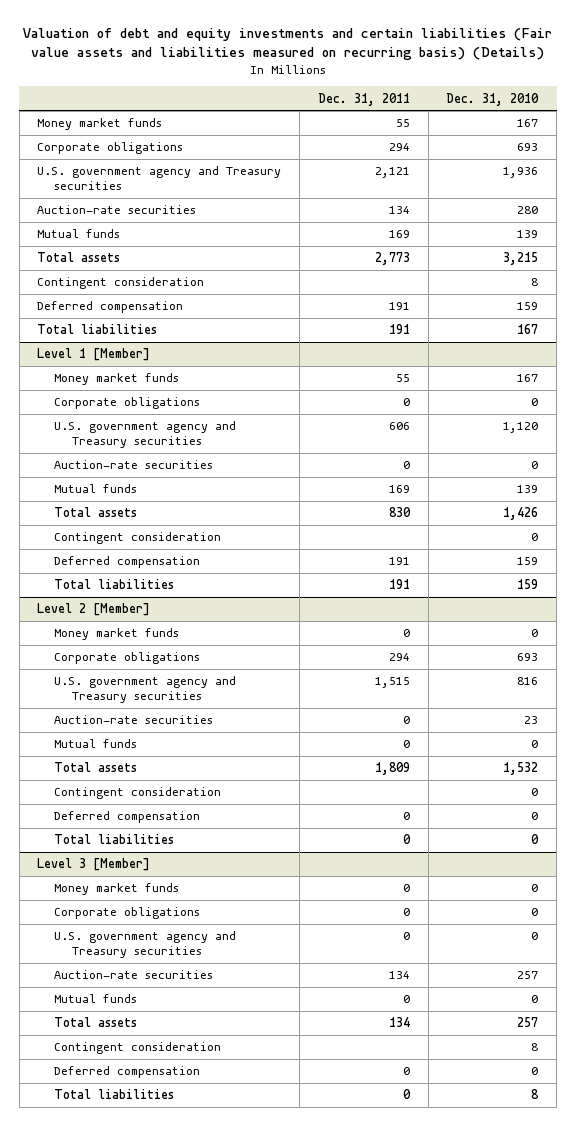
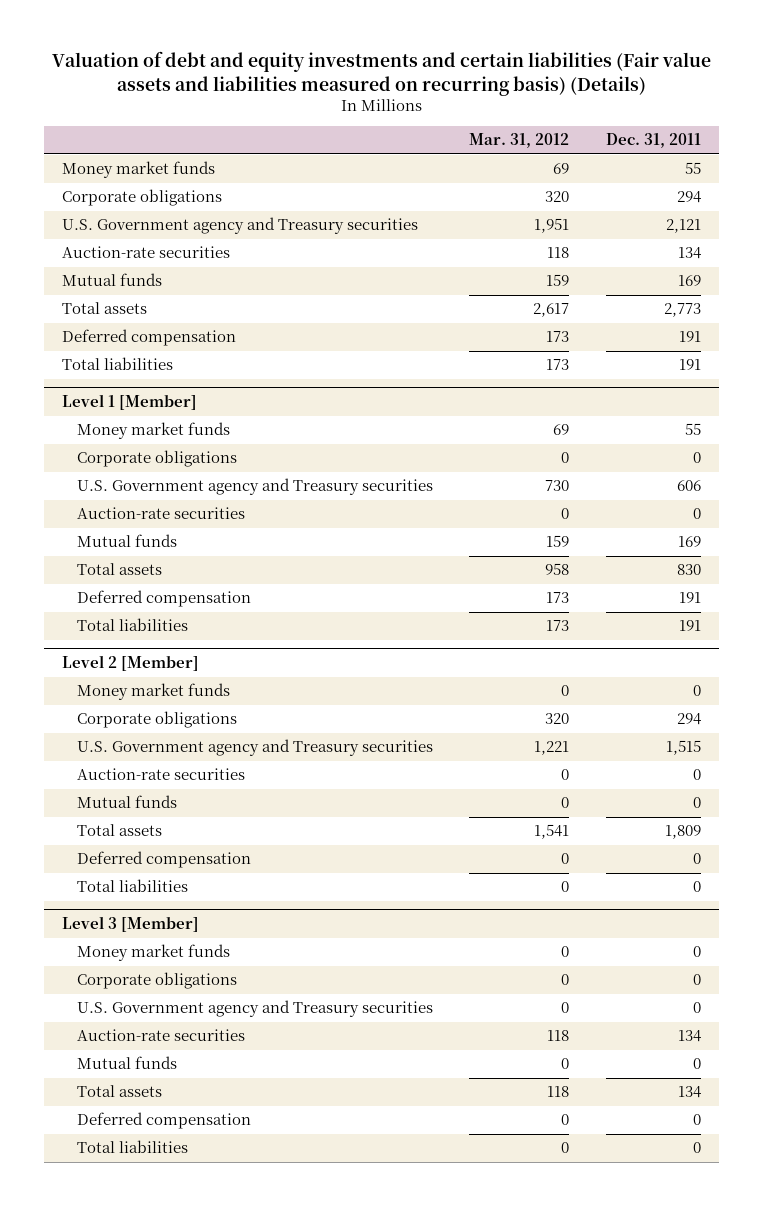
[446,92,540,106] Dec. 31, 2010 -> none
none -> [469,133,570,149] Mar. 31, 2012
[37,166,282,190] U.S. government agency and Treasury securities -> [62,217,419,235] U.S. Government agency and Treasury securities
[37,277,205,290] Contingent consideration -> none
[54,421,237,448] U.S. government agency and Treasury securities -> [76,478,433,496] U.S. Government agency and Treasury securities
[54,532,222,545] Contingent consideration -> none
[54,676,237,703] U.S. government agency and Treasury securities -> [76,739,433,757] U.S. Government agency and Treasury securities
[54,787,222,800] Contingent consideration -> none
[54,931,237,958] U.S. government agency and Treasury securities -> [76,1000,433,1018] U.S. Government agency and Treasury securities
[54,1042,222,1055] Contingent consideration -> none

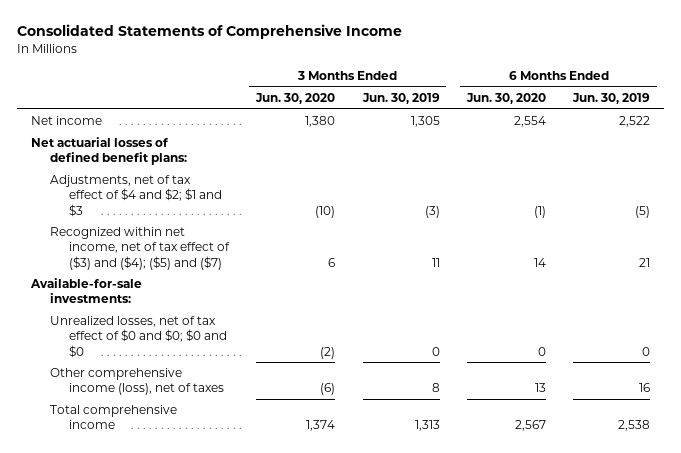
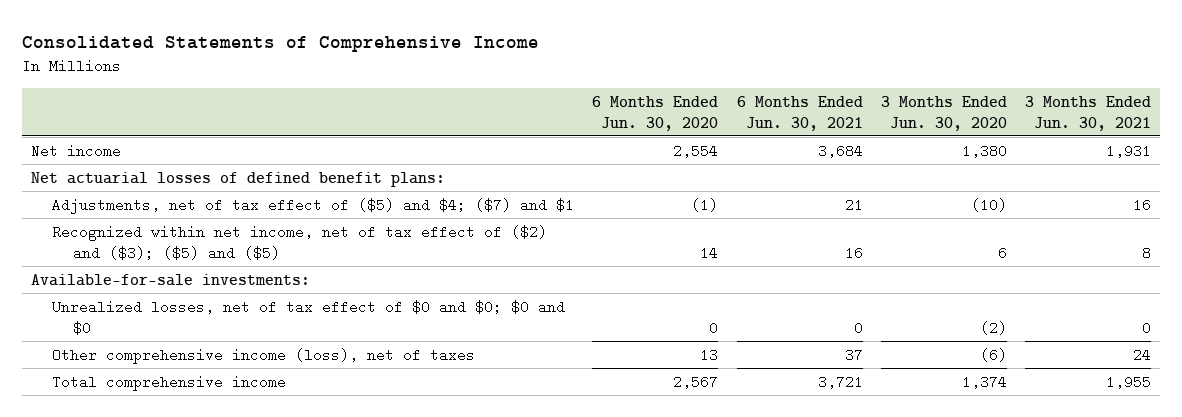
[361,93,440,105] Jun. 30, 2019 -> none
[572,93,651,105] Jun. 30, 2019 -> none
none -> [736,95,863,131] 6 Months Ended Jun. 30, 2021
none -> [1024,95,1151,131] 3 Months Ended Jun. 30, 2021
[49,175,222,217] Adjustments, net of tax effect of $4 and $2; $1 and $3 -> [52,197,575,214] Adjustments, net of tax effect of ($5) and $4; ($7) and $1
[49,227,230,270] Recognized within net income, net of tax effect of ($3) and ($4); ($5) and ($7) -> [52,224,548,260] Recognized within net income, net of tax effect of ($2) and ($3); ($5) and ($5)

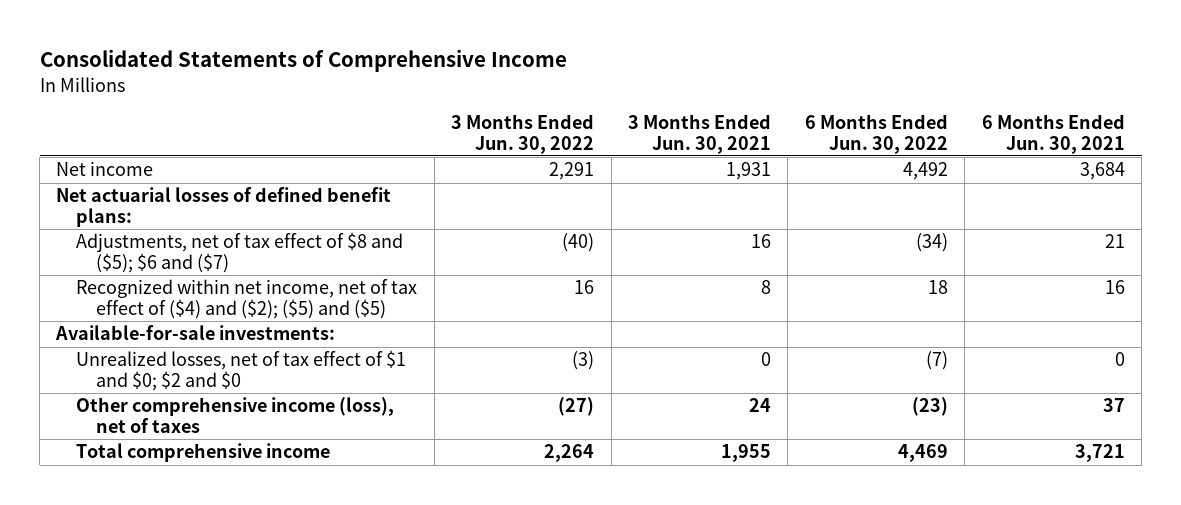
[592,95,719,131] 6 Months Ended Jun. 30, 2020 -> none
[880,95,1007,131] 3 Months Ended Jun. 30, 2020 -> none
none -> [451,114,595,154] 3 Months Ended Jun. 30, 2022
none -> [804,114,948,154] 6 Months Ended Jun. 30, 2022
[52,197,575,214] Adjustments, net of tax effect of ($5) and $4; ($7) and $1 -> [76,232,404,274] Adjustments, net of tax effect of $8 and ($5); $6 and ($7)
[52,224,548,260] Recognized within net income, net of tax effect of ($2) and ($3); ($5) and ($5) -> [76,279,418,320] Recognized within net income, net of tax effect of ($4) and ($2); ($5) and ($5)
[52,299,566,335] Unrealized losses, net of tax effect of $0 and $0; $0 and $0 -> [76,350,407,392] Unrealized losses, net of tax effect of $1 and $0; $2 and $0

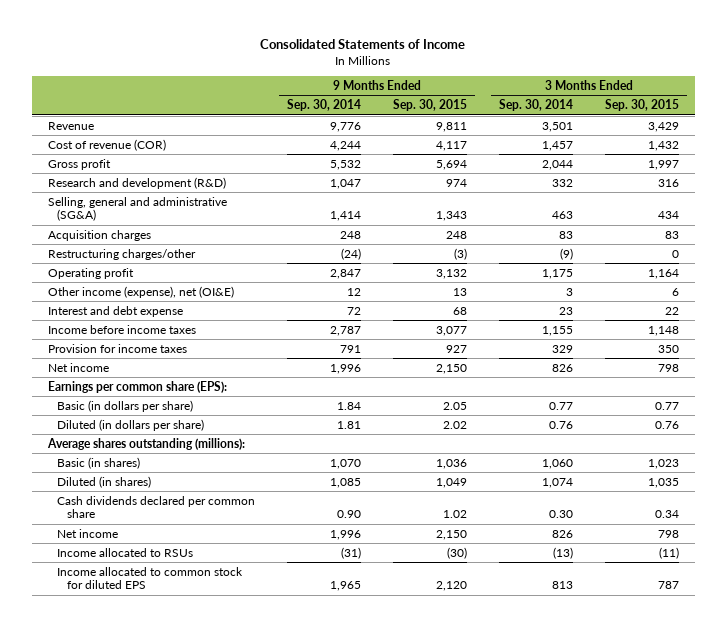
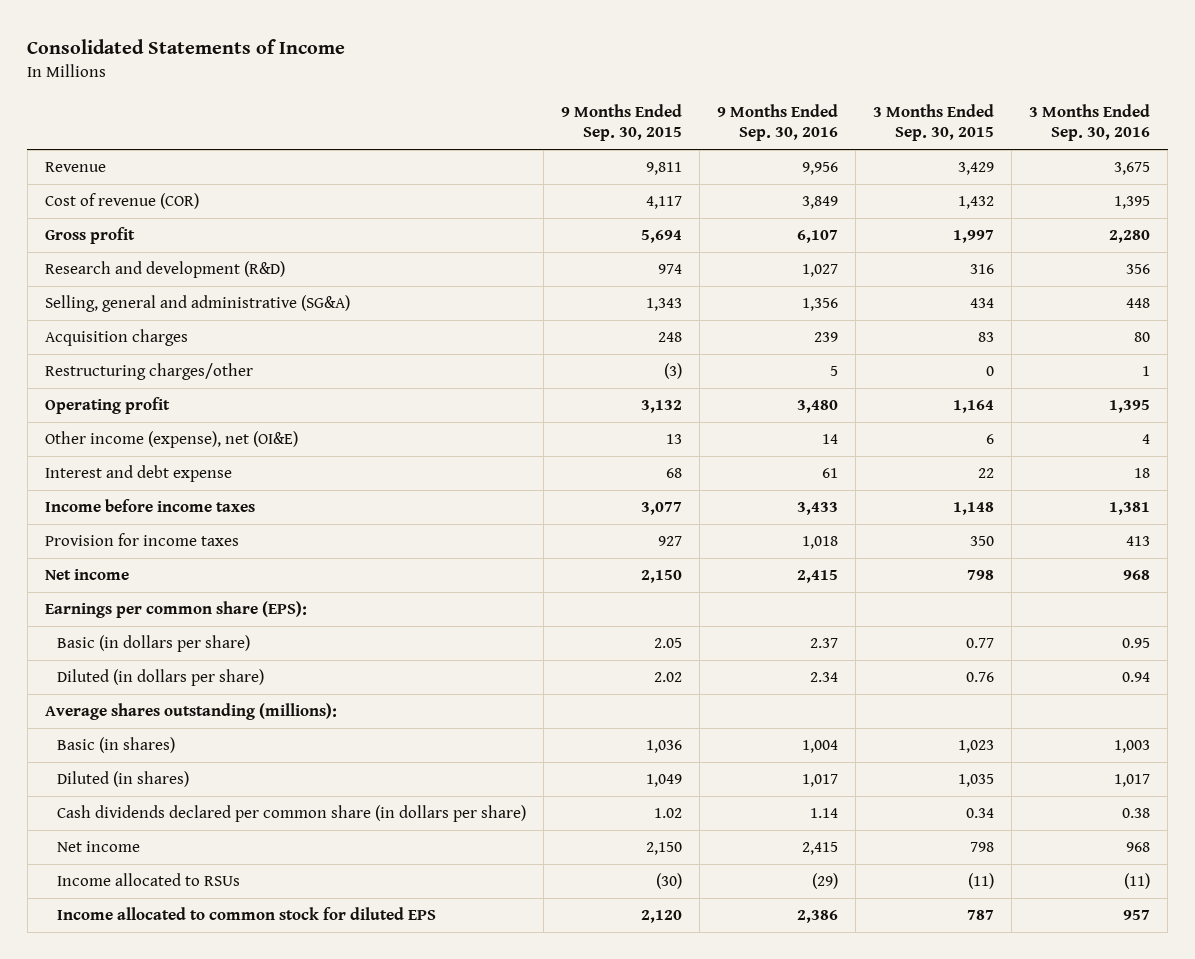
[287,99,362,112] Sep. 30, 2014 -> none
[498,99,573,112] Sep. 30, 2014 -> none
none -> [717,103,839,142] 9 Months Ended Sep. 30, 2016
none -> [1029,103,1151,142] 3 Months Ended Sep. 30, 2016
[57,495,256,519] Cash dividends declared per common share -> [57,805,527,823] Cash dividends declared per common share (in dollars per share)

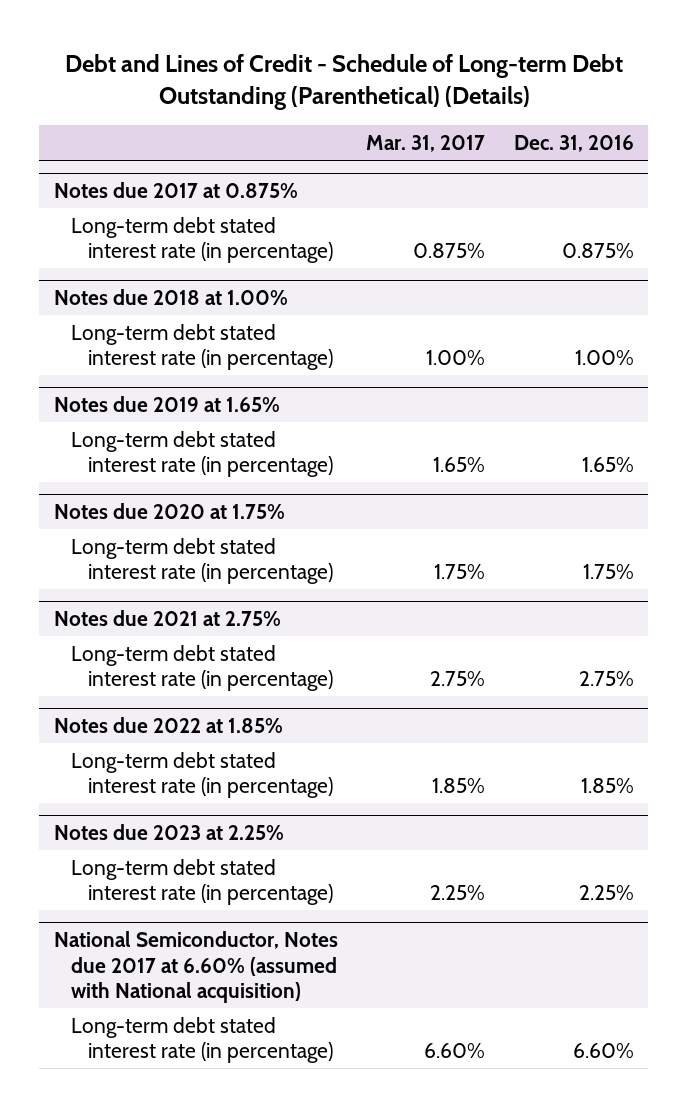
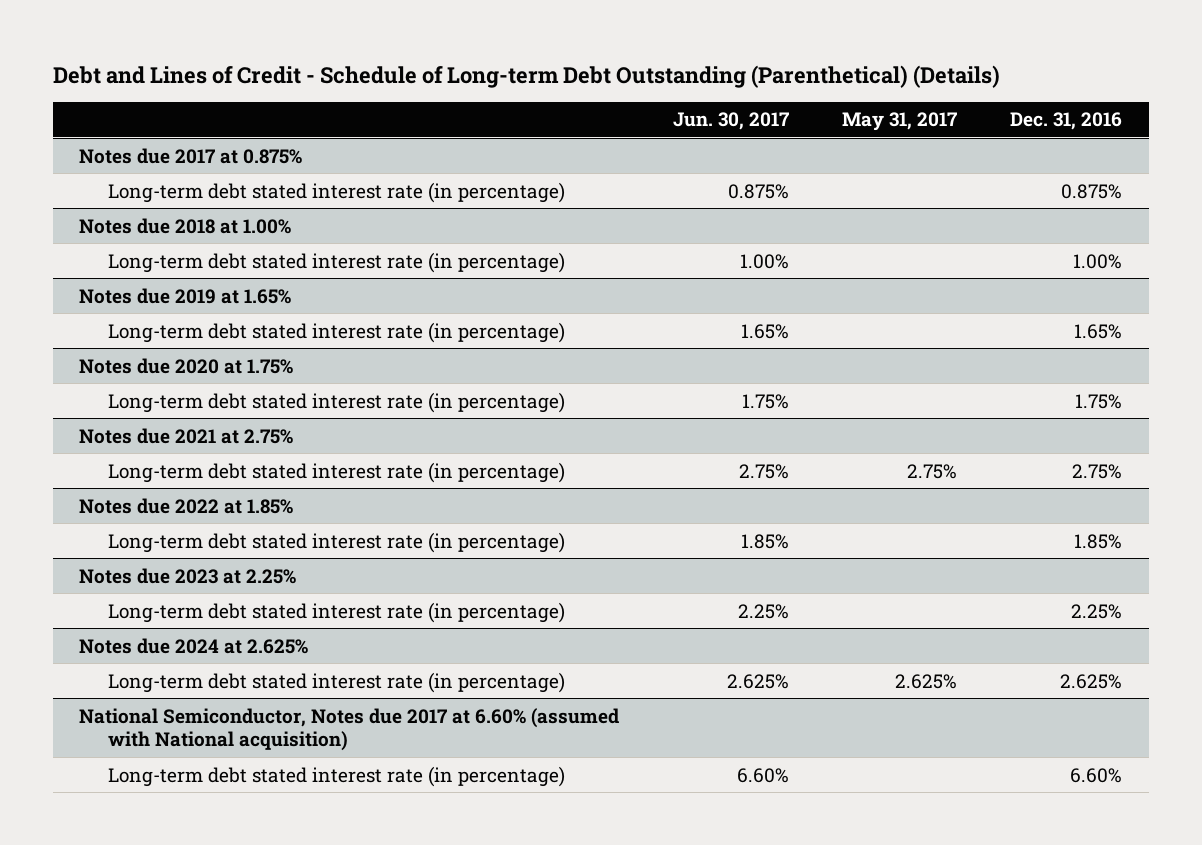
[366,135,486,153] Mar. 31, 2017 -> none
none -> [672,112,789,131] Jun. 30, 2017
none -> [841,112,957,132] May 31, 2017
none -> [79,637,309,654] Notes due 2024 at 2.625%
none -> [108,671,566,693] Long-term debt stated interest rate (in percentage)

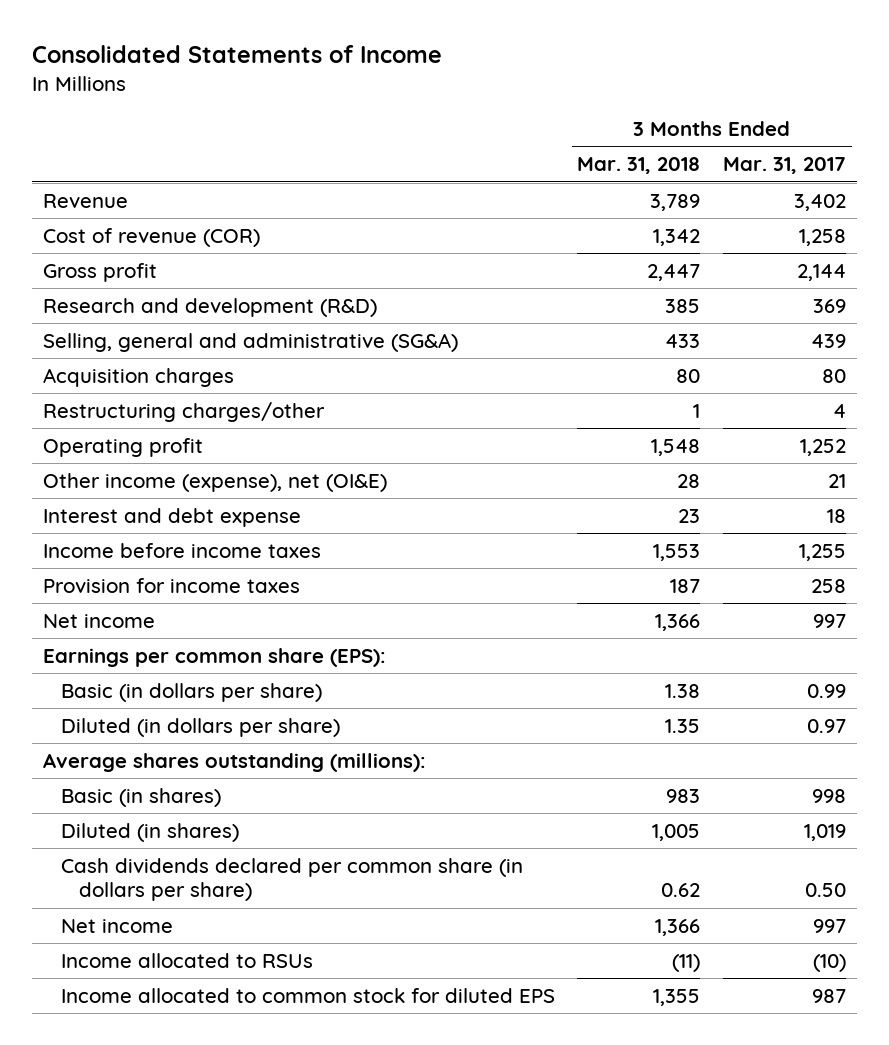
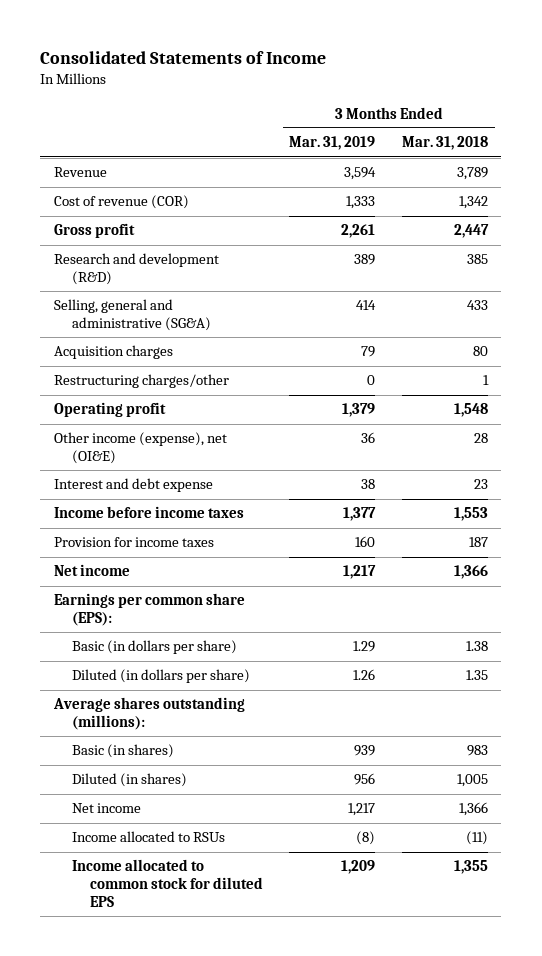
[722,157,846,175] Mar. 31, 2017 -> none
none -> [289,136,376,151] Mar. 31, 2019
[61,857,524,902] Cash dividends declared per common share (in dollars per share) -> none

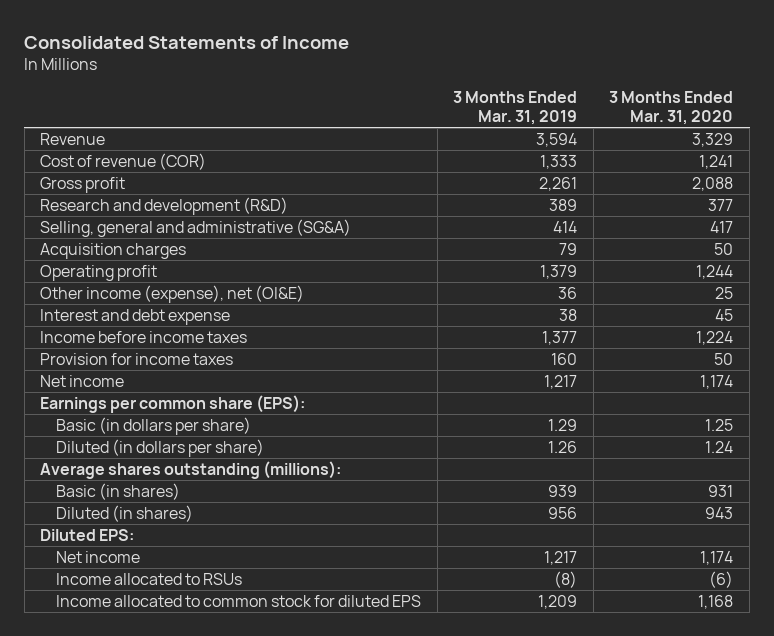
[401,136,488,151] Mar. 31, 2018 -> none
none -> [609,91,734,125] 3 Months Ended Mar. 31, 2020
[53,374,229,389] Restructuring charges/other -> none
none -> [40,529,135,542] Diluted EPS:

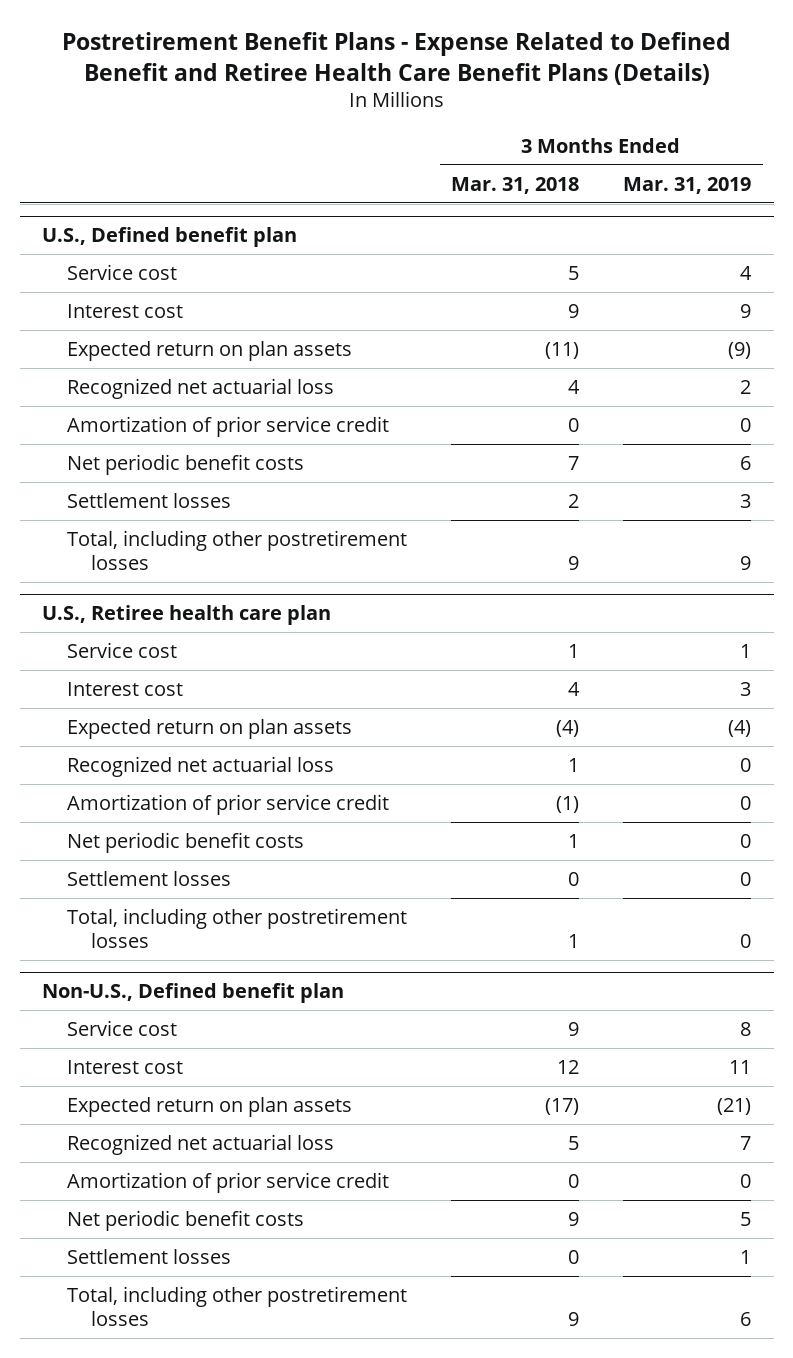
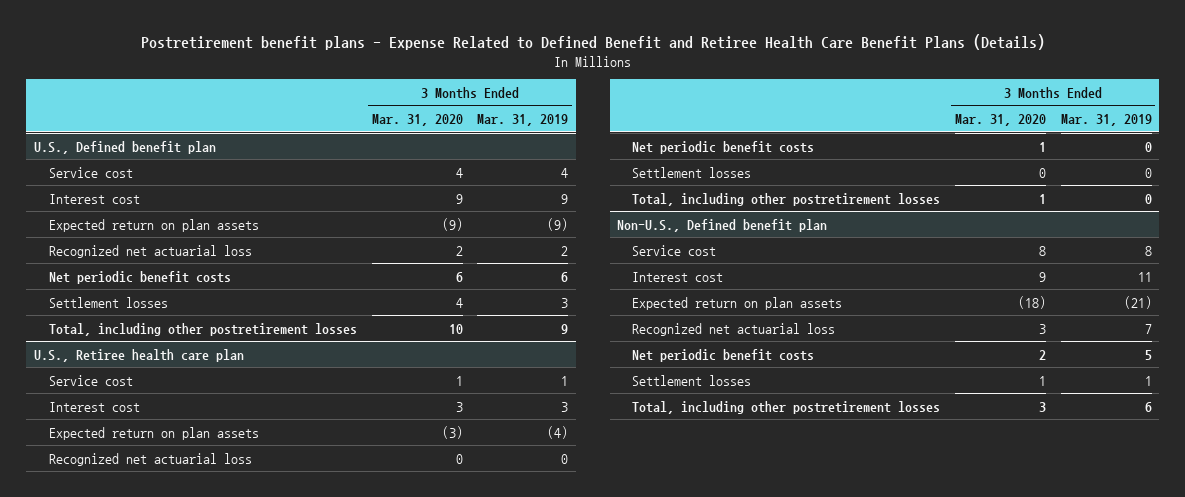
[61,32,731,85] Postretirement Benefit Plans - Expense Related to Defined Benefit and Retiree Health Care Benefit Plans (Details) -> [140,34,1045,51] Postretirement benefit plans - Expense Related to Defined Benefit and Retiree Health Care Benefit Plans (Details)
[450,176,579,194] Mar. 31, 2018 -> none
none -> [371,114,463,127] Mar. 31, 2020
[66,415,389,437] Amortization of prior service credit -> none
[66,793,389,815] Amortization of prior service credit -> none
[66,1171,389,1193] Amortization of prior service credit -> none

